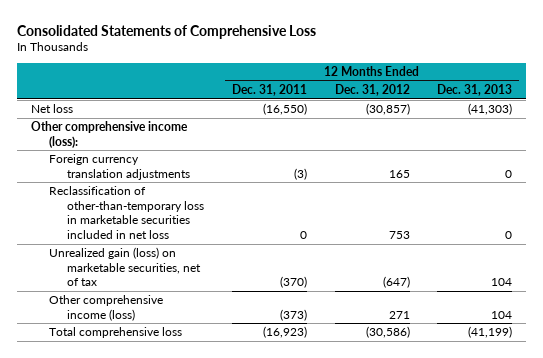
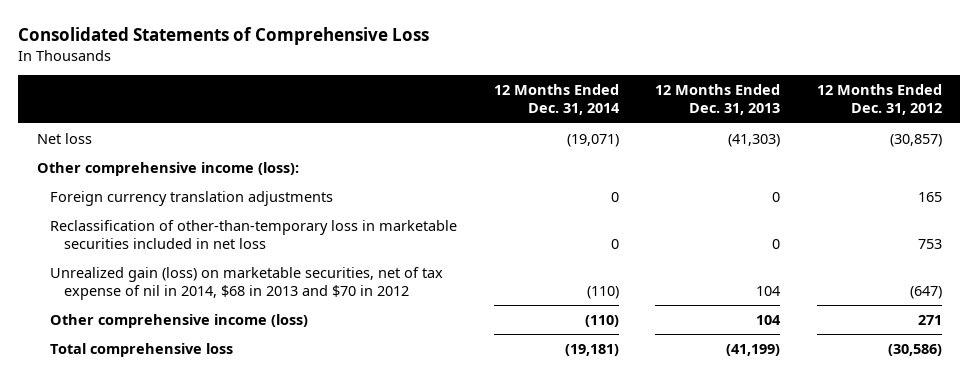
[232,83,308,96] Dec. 31, 2011 -> none
none -> [493,84,620,116] 12 Months Ended Dec. 31, 2014
[49,247,202,287] Unrealized gain (loss) on marketable securities, net of tax -> [50,266,444,300] Unrealized gain (loss) on marketable securities, net of tax expense of nil in 2014, $68 in 2013 and $70 in 2012

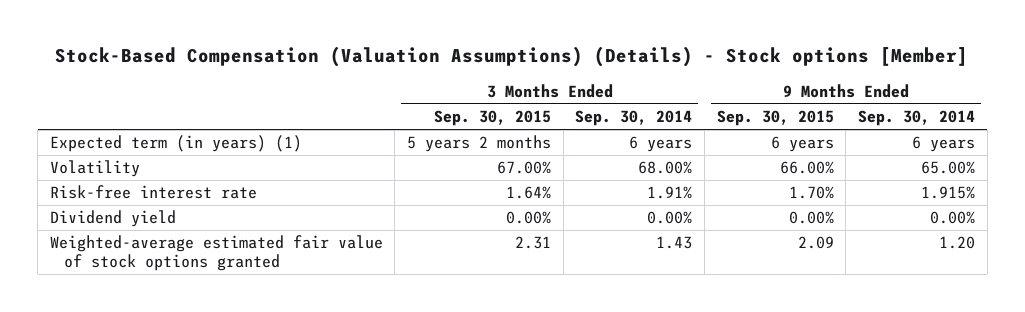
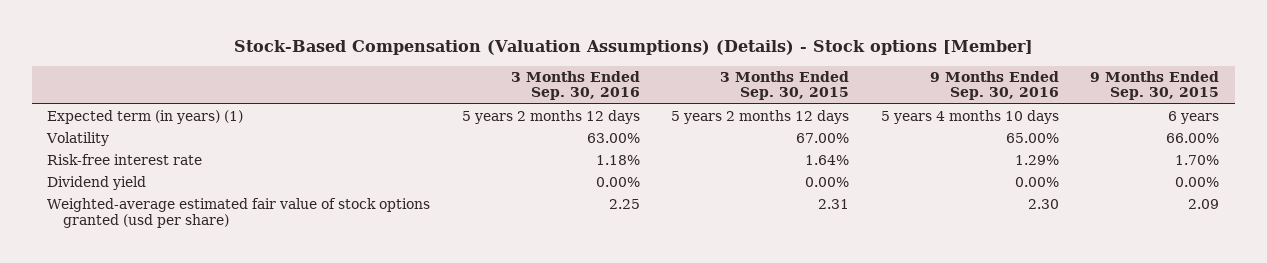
[575,109,693,126] Sep. 30, 2014 -> none
[857,109,975,126] Sep. 30, 2014 -> none
none -> [510,70,640,101] 3 Months Ended Sep. 30, 2016
none -> [929,70,1059,101] 9 Months Ended Sep. 30, 2016
[407,135,552,153] 5 years 2 months -> [671,109,850,124] 5 years 2 months 12 days
[49,235,383,272] Weighted-average estimated fair value of stock options granted -> [47,197,431,228] Weighted-average estimated fair value of stock options granted (usd per share)

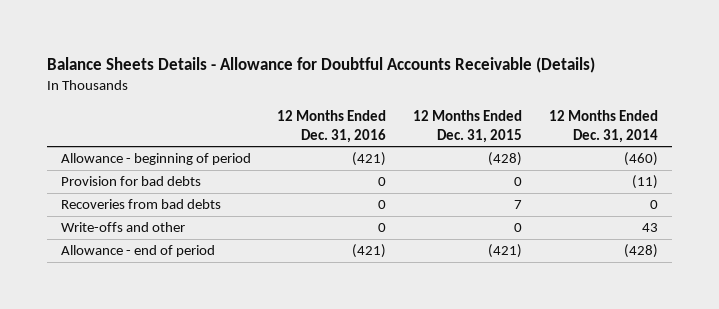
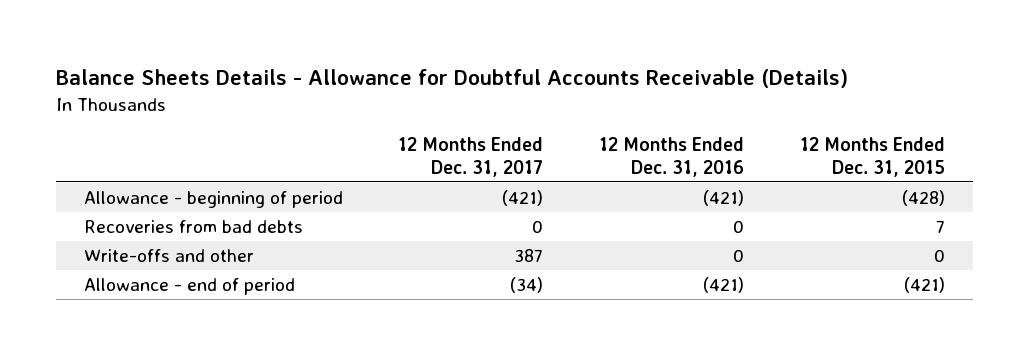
[549,110,659,143] 12 Months Ended Dec. 31, 2014 -> none
none -> [398,137,544,177] 12 Months Ended Dec. 31, 2017
[60,176,201,187] Provision for bad debts -> none

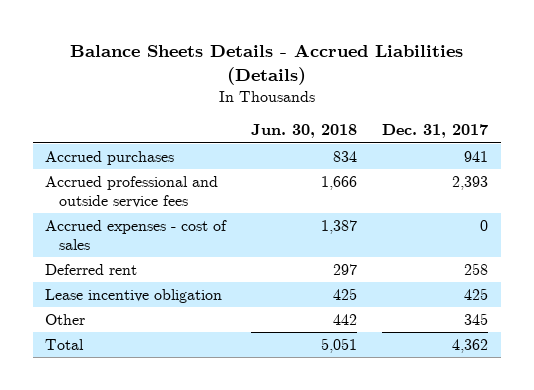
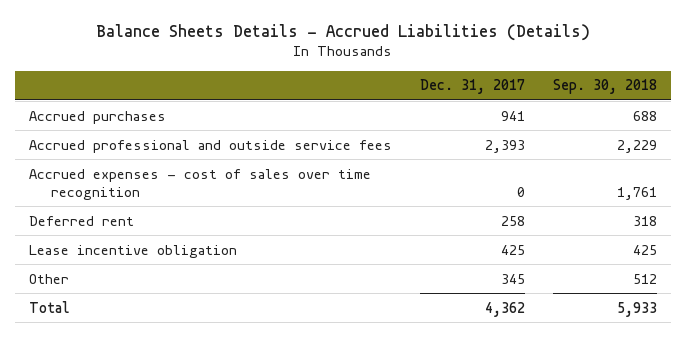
[251,124,358,139] Jun. 30, 2018 -> none
none -> [552,79,657,95] Sep. 30, 2018
[45,220,228,250] Accrued expenses - cost of sales -> [28,168,371,200] Accrued expenses - cost of sales over time recognition

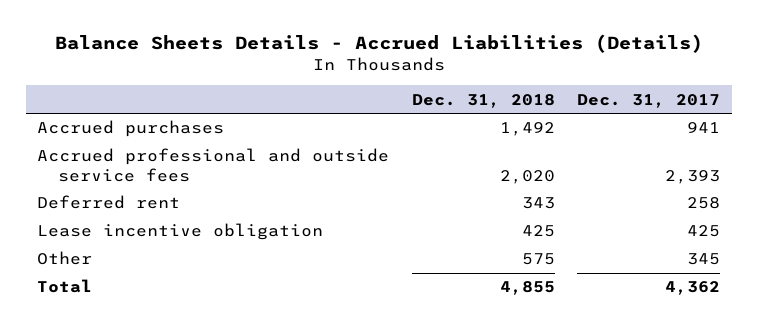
[552,79,657,95] Sep. 30, 2018 -> none
none -> [411,93,555,108] Dec. 31, 2018
[28,168,371,200] Accrued expenses - cost of sales over time recognition -> none

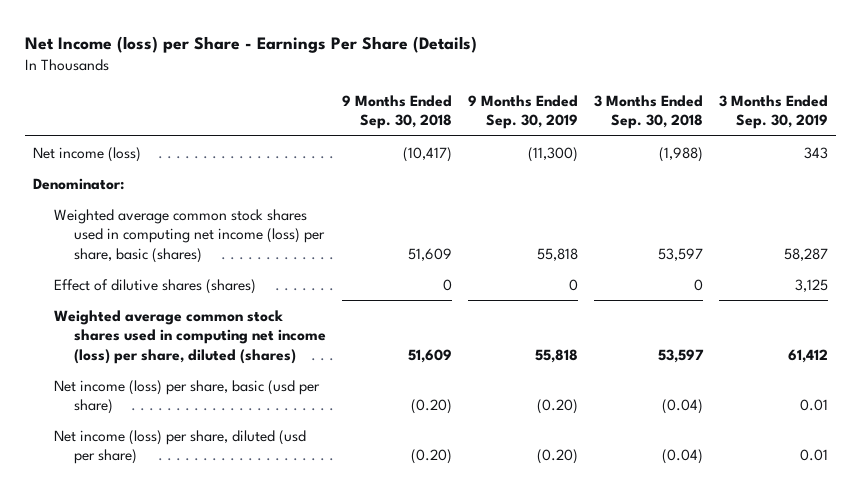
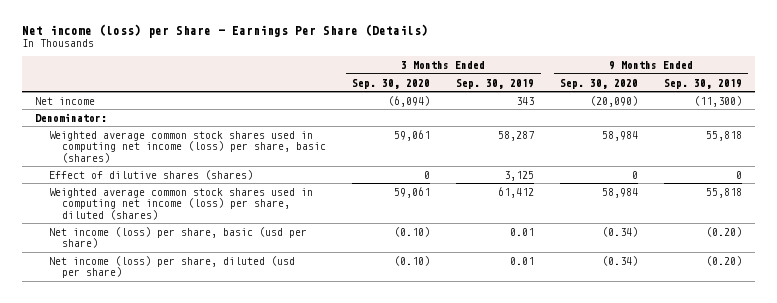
[25,36,478,54] Net Income (loss) per Share - Earnings Per Share (Details) -> [21,24,428,39] Net income (loss) per Share - Earnings Per Share (Details)
[342,94,453,130] 9 Months Ended Sep. 30, 2018 -> none
[593,94,703,130] 3 Months Ended Sep. 30, 2018 -> none
none -> [352,78,431,89] Sep. 30, 2020
none -> [560,78,639,89] Sep. 30, 2020
[33,146,142,162] Net income (loss) -> [34,96,95,105] Net income

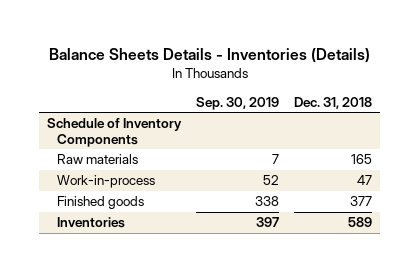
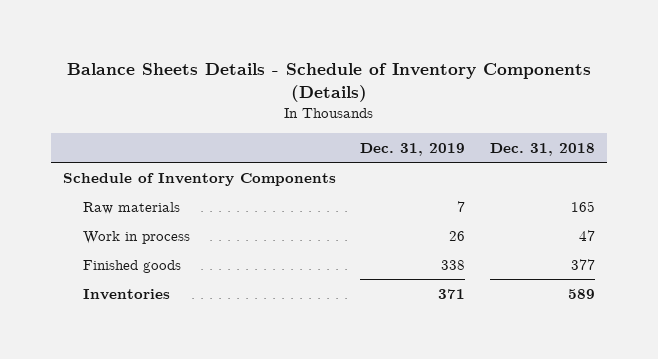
[48,48,370,64] Balance Sheets Details - Inventories (Details) -> [66,62,591,102] Balance Sheets Details - Schedule of Inventory Components (Details)
[196,96,280,110] Sep. 30, 2019 -> none
none -> [360,142,466,156] Dec. 31, 2019
[56,175,155,189] Work-in-process -> [82,230,190,244] Work in process

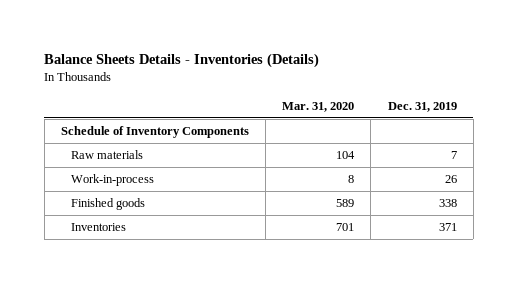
[66,62,591,102] Balance Sheets Details - Schedule of Inventory Components (Details) -> [44,53,320,69] Balance Sheets Details - Inventories (Details)
[489,142,595,156] Dec. 31, 2018 -> none
none -> [282,101,355,112] Mar. 31, 2020
[82,230,190,244] Work in process -> [71,173,155,186] Work-in-process

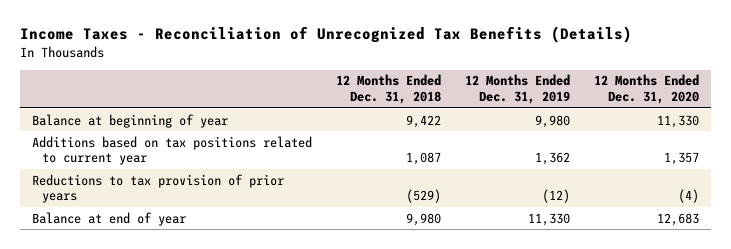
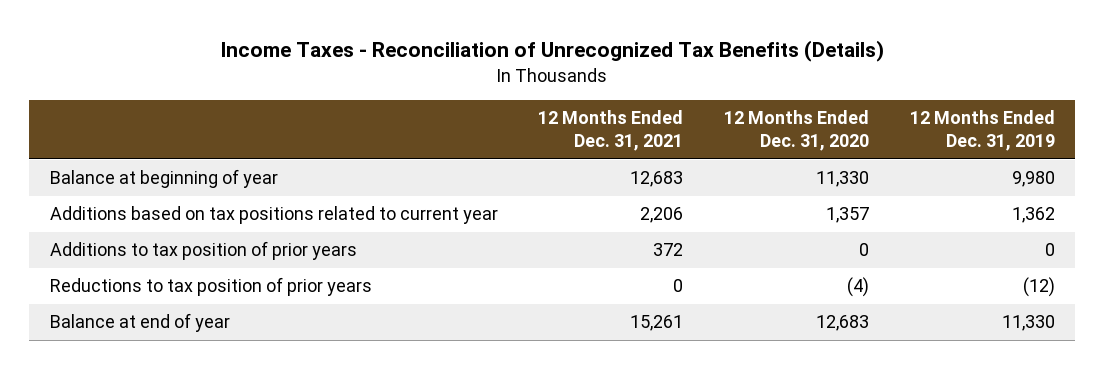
[335,74,441,104] 12 Months Ended Dec. 31, 2018 -> none
none -> [538,110,684,152] 12 Months Ended Dec. 31, 2021
none -> [49,241,357,261] Additions to tax position of prior years
[31,173,284,204] Reductions to tax provision of prior years -> [49,277,372,297] Reductions to tax position of prior years

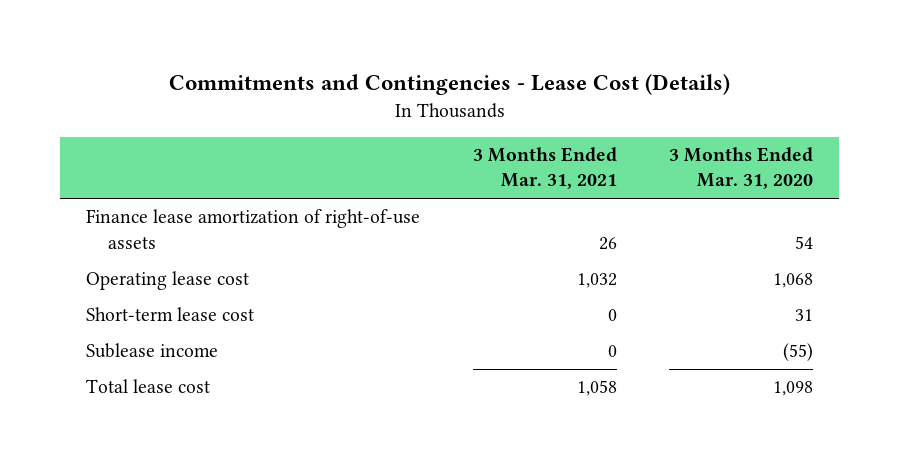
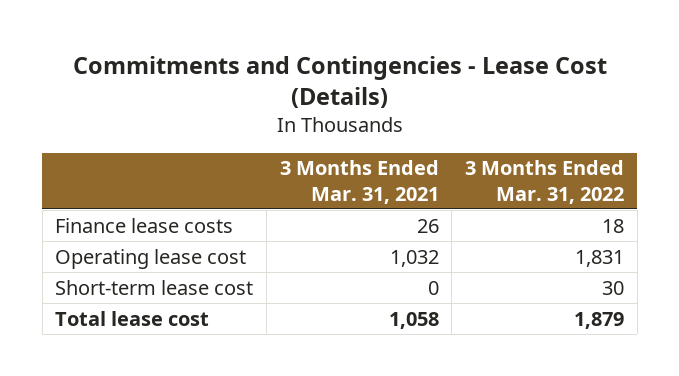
[669,147,814,190] 3 Months Ended Mar. 31, 2020 -> none
none -> [464,160,624,204] 3 Months Ended Mar. 31, 2022
[86,209,421,249] Finance lease amortization of right-of-use assets -> none
none -> [55,217,234,233] Finance lease costs
[86,343,219,359] Sublease income -> none

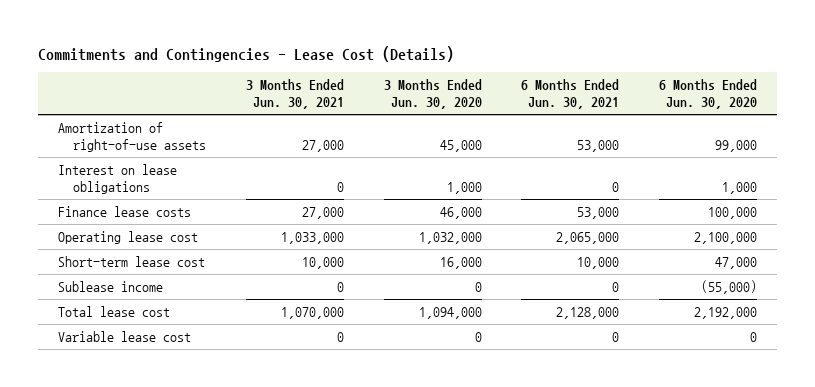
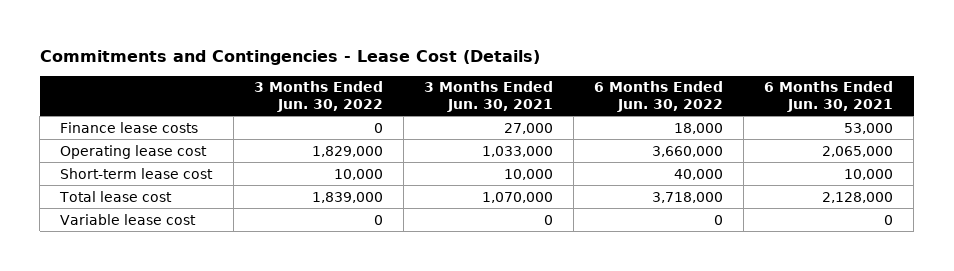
[383,78,482,110] 3 Months Ended Jun. 30, 2020 -> none
[658,78,757,110] 6 Months Ended Jun. 30, 2020 -> none
none -> [253,81,383,112] 3 Months Ended Jun. 30, 2022
none -> [594,81,724,112] 6 Months Ended Jun. 30, 2022
[57,121,207,152] Amortization of right-of-use assets -> none
[57,163,177,194] Interest on lease obligations -> none
[57,280,163,292] Sublease income -> none

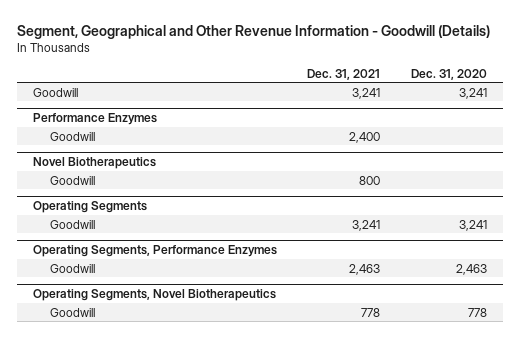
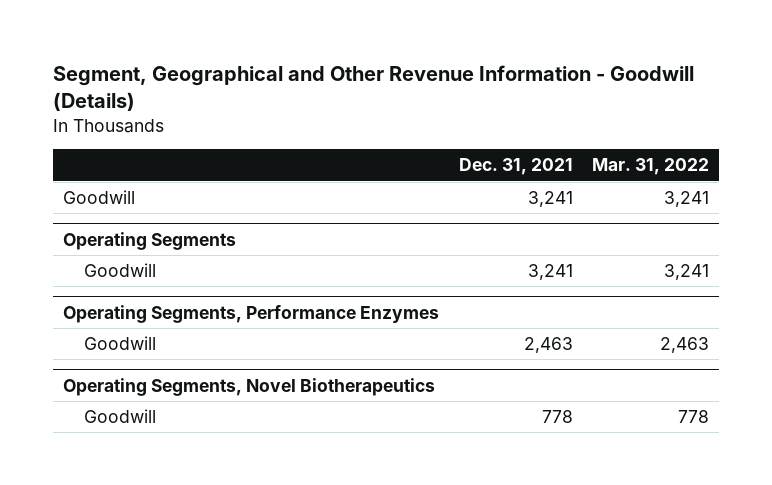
[411,68,488,80] Dec. 31, 2020 -> none
none -> [592,158,710,176] Mar. 31, 2022
[32,113,157,126] Performance Enzymes -> none
[49,131,95,141] Goodwill -> none
[32,157,156,170] Novel Biotherapeutics -> none
[49,175,95,185] Goodwill -> none

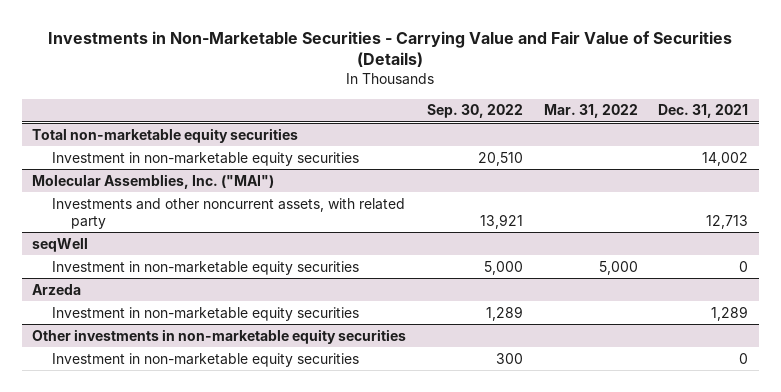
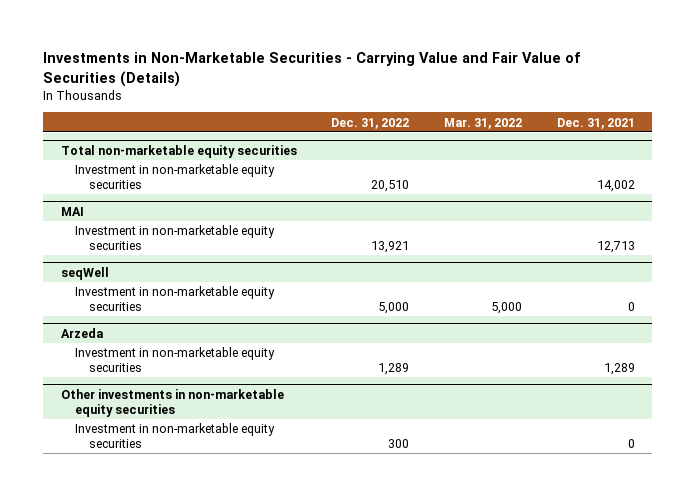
[426,104,523,119] Sep. 30, 2022 -> none
none -> [331,117,410,129] Dec. 31, 2022
[32,173,275,189] Molecular Assemblies, Inc. ("MAI") -> [60,206,84,216] MAI
[51,197,405,229] Investments and other noncurrent assets, with related party -> [74,225,275,251] Investment in non-marketable equity securities

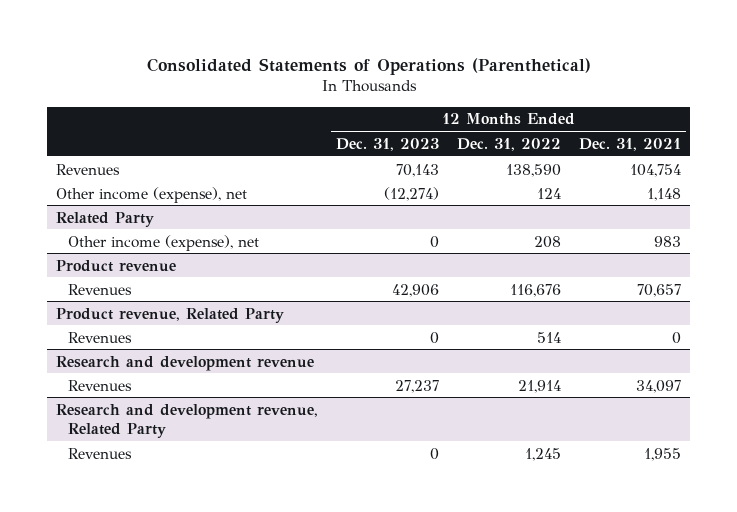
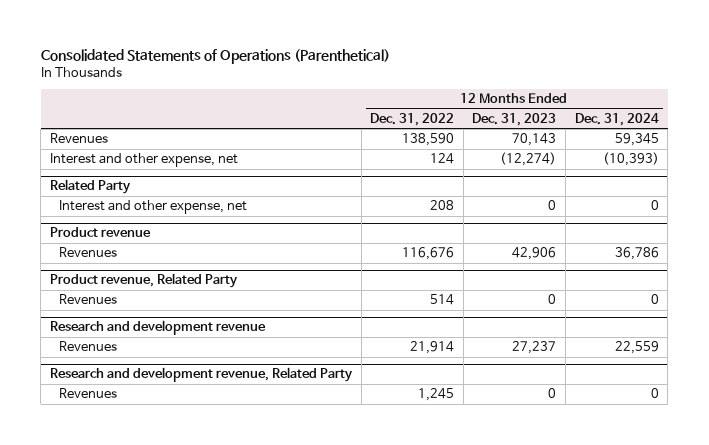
[579,137,682,151] Dec. 31, 2021 -> none
none -> [574,112,659,126] Dec. 31, 2024
[55,186,247,203] Other income (expense), net -> [49,153,238,168] Interest and other expense, net
[68,234,260,251] Other income (expense), net -> [58,200,247,215] Interest and other expense, net

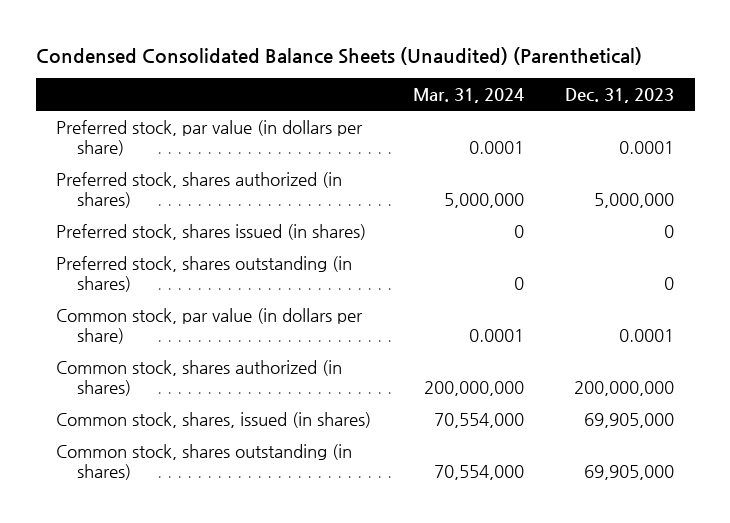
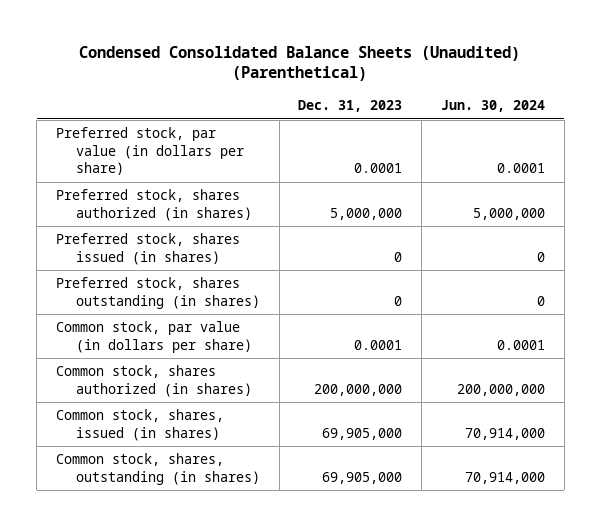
[412,88,524,104] Mar. 31, 2024 -> none
none -> [440,100,545,113] Jun. 30, 2024
[56,443,353,481] Common stock, shares outstanding (in shares) -> [56,453,260,485] Common stock, shares, outstanding (in shares)

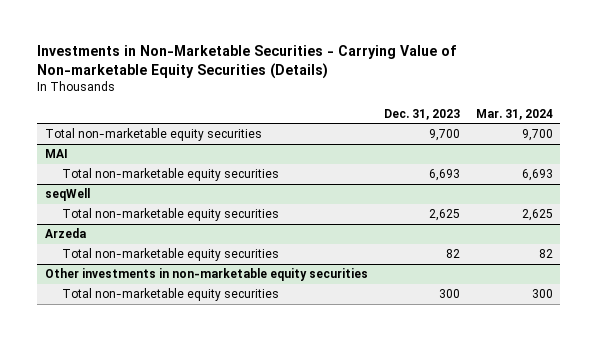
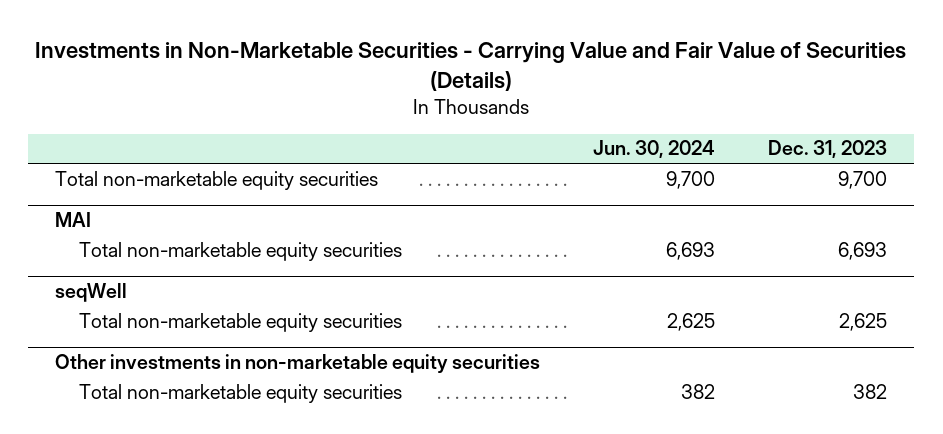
[37,44,458,79] Investments in Non-Marketable Securities - Carrying Value of Non-marketable Equity Securities (Details) -> [35,42,907,92] Investments in Non-Marketable Securities - Carrying Value and Fair Value of Securities (Details)
[475,108,553,120] Mar. 31, 2024 -> none
none -> [593,140,716,159] Jun. 30, 2024
[44,228,86,239] Arzeda -> none
[61,248,279,262] Total non-marketable equity securities -> none
[438,289,460,299] 300 -> [853,383,888,399] 382

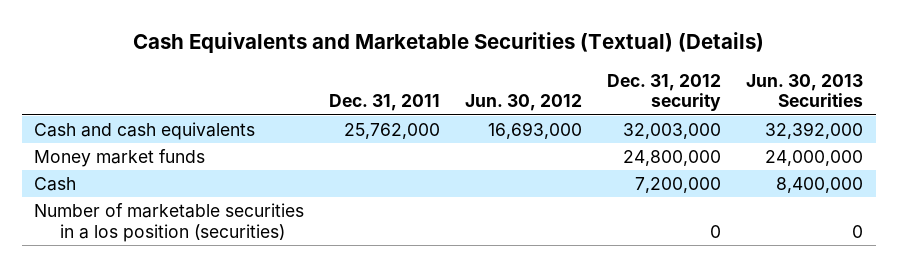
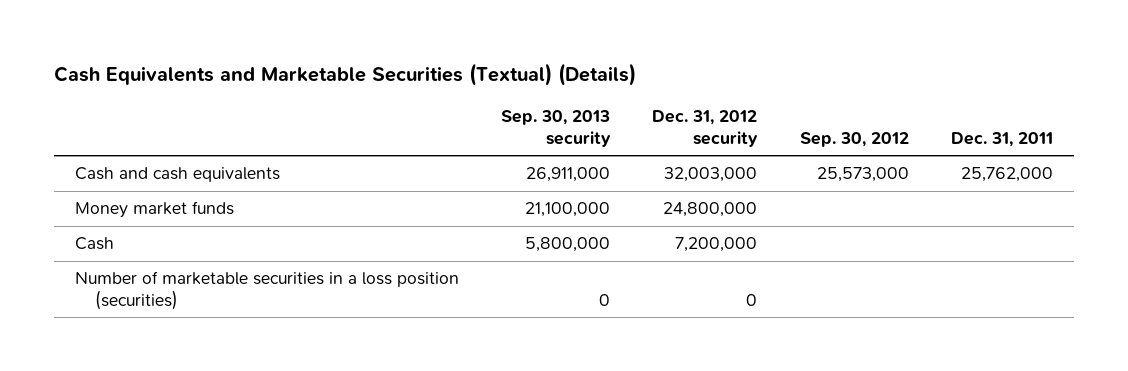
[465,94,583,112] Jun. 30, 2012 -> none
[746,73,864,108] Jun. 30, 2013 Securities -> none
none -> [501,109,612,147] Sep. 30, 2013 security
none -> [799,131,909,147] Sep. 30, 2012
[34,203,305,242] Number of marketable securities in a los position (securities) -> [75,271,460,311] Number of marketable securities in a loss position (securities)

